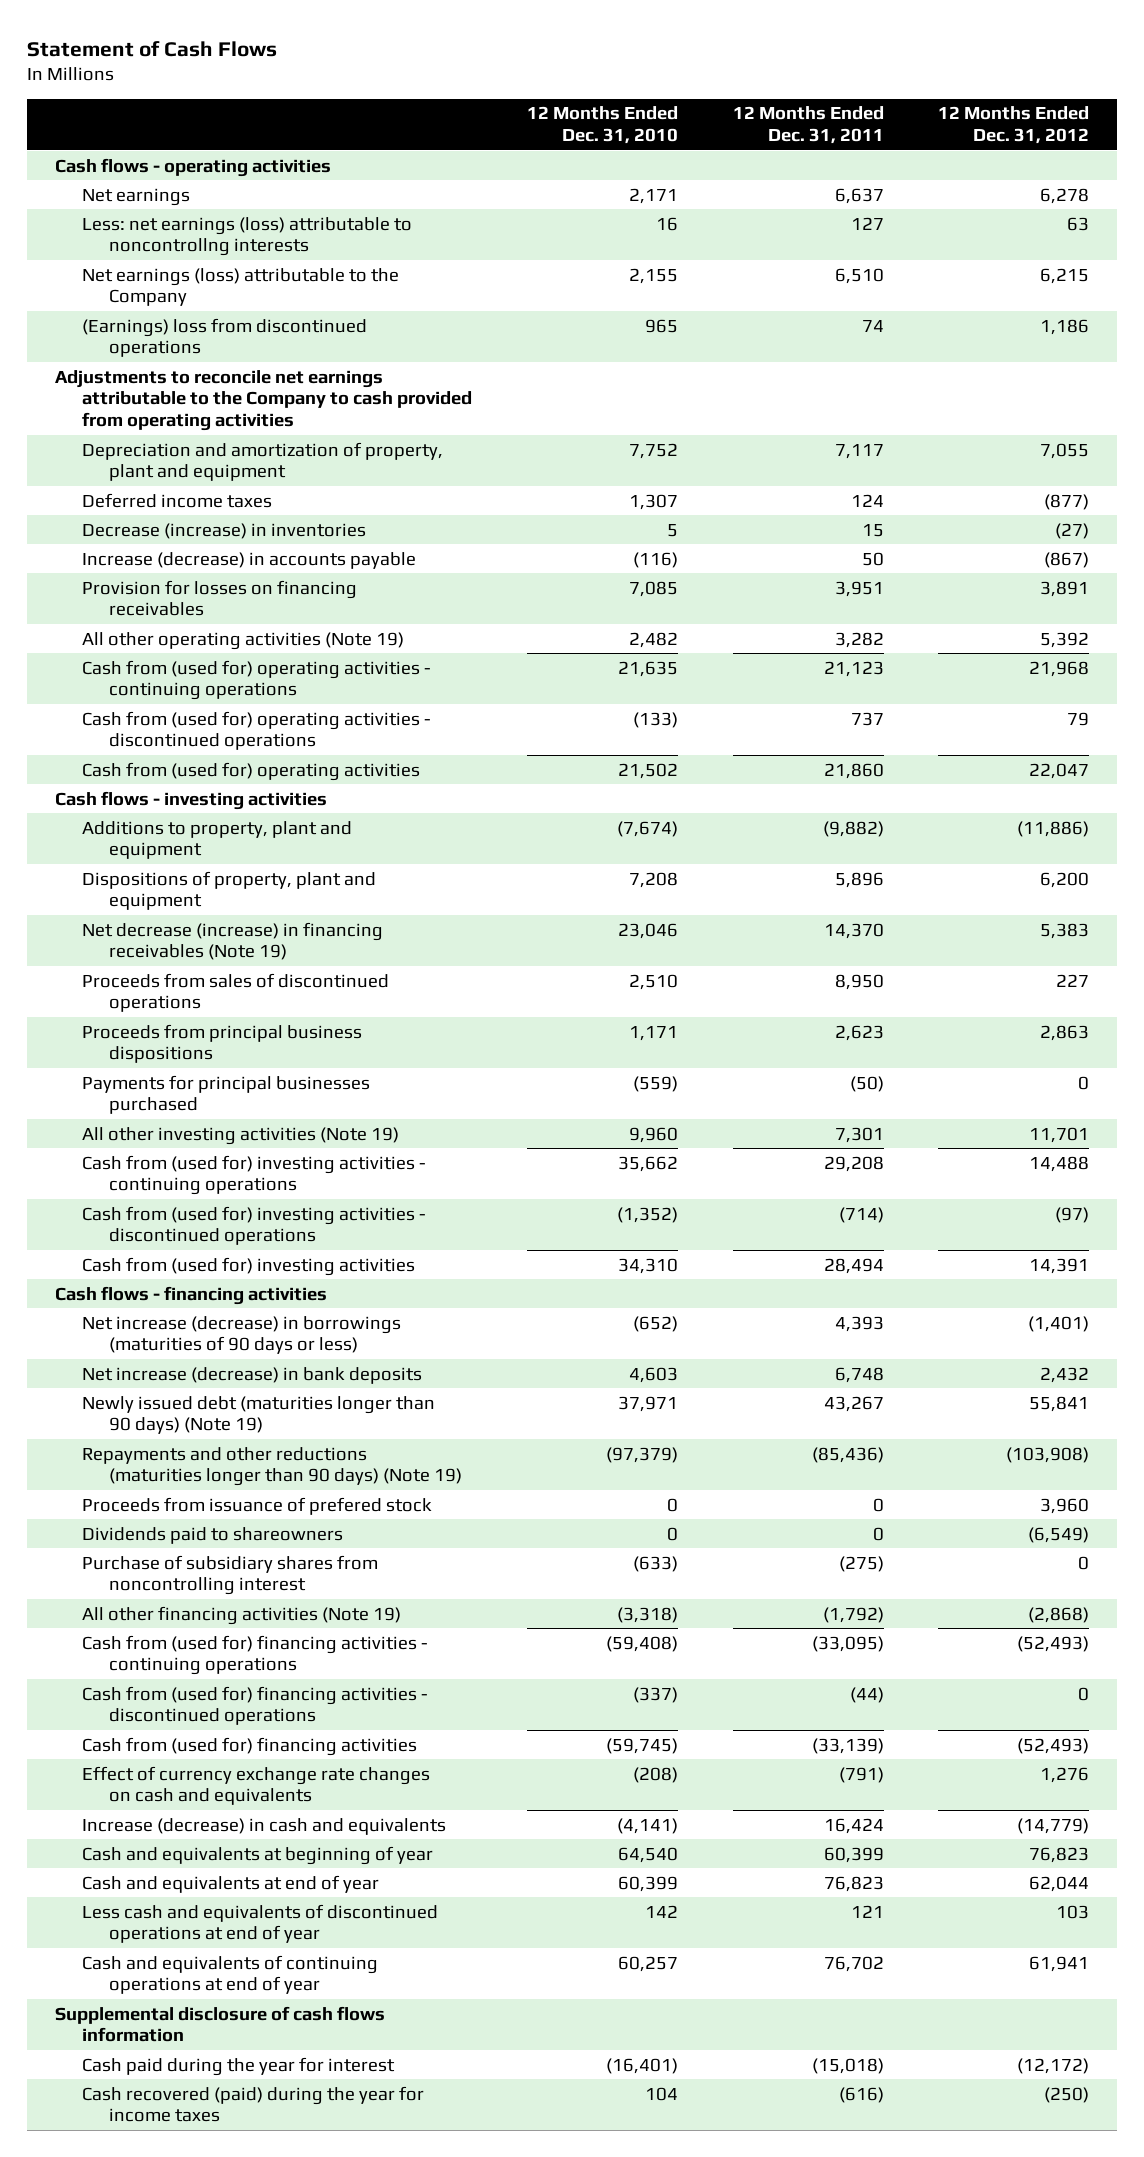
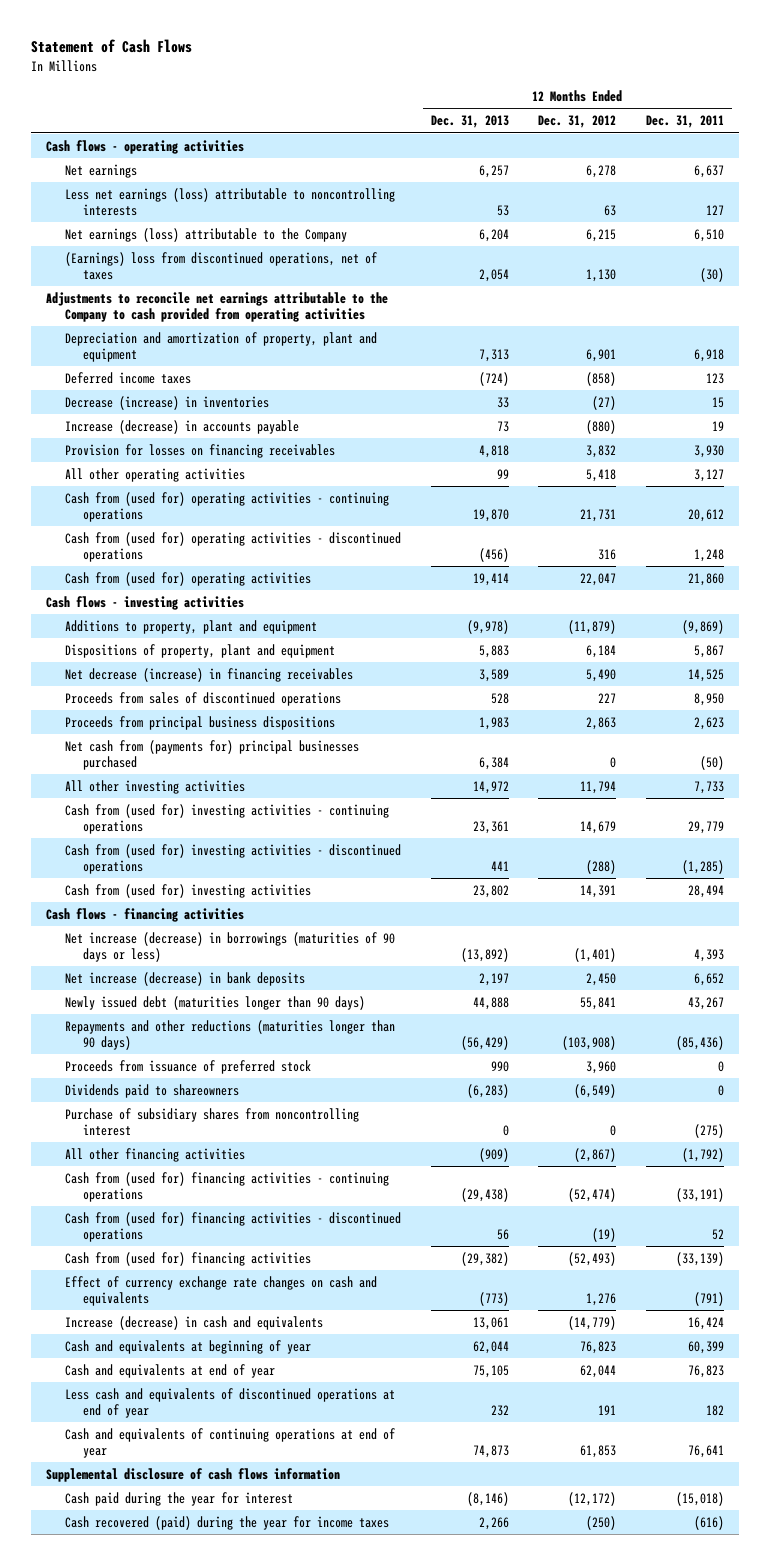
[526,106,678,145] 12 Months Ended Dec. 31, 2010 -> none
none -> [430,115,509,129] Dec. 31, 2013
[81,216,412,257] Less: net earnings (loss) attributable to noncontrollng interests -> [64,187,395,216] Less net earnings (loss) attributable to noncontrolling interests
[81,317,367,358] (Earnings) loss from discontinued operations -> [64,251,377,280] (Earnings) loss from discontinued operations, net of taxes
[861,319,884,332] 74 -> [700,267,725,282] (30)
[1040,318,1090,335] 1,186 -> [586,268,617,282] 1,130
[834,443,884,459] 7,117 -> [694,348,725,362] 6,918
[1040,442,1090,459] 7,055 -> [586,348,617,362] 6,901
[850,493,884,507] 124 -> [706,372,725,384] 123
[1044,493,1090,510] (877) -> [586,371,617,386] (858)
[861,551,884,566] 50 -> [712,420,725,431] 19
[1044,551,1090,568] (867) -> [586,419,617,434] (880)
[834,580,884,597] 3,951 -> [694,444,725,458] 3,930
[1040,580,1090,597] 3,891 -> [586,444,617,458] 3,832
[81,631,404,650] All other operating activities (Note 19) -> [64,467,245,482] All other operating activities
[834,631,884,648] 3,282 -> [694,468,725,482] 3,127
[1040,631,1090,648] 5,392 -> [586,468,617,482] 5,418
[823,660,884,677] 21,123 -> [688,508,725,522] 20,612
[1029,660,1090,677] 21,968 -> [580,508,617,522] 21,731
[850,711,884,726] 737 -> [694,548,725,562] 1,248
[1067,711,1090,726] 79 -> [598,548,617,560] 316
[822,820,884,837] (9,882) -> [682,619,725,634] (9,869)
[1017,820,1090,837] (11,886) -> [568,619,617,634] (11,879)
[834,871,884,888] 5,896 -> [694,644,725,658] 5,867
[1040,871,1090,888] 6,200 -> [586,644,617,658] 6,184
[81,921,383,961] Net decrease (increase) in financing receivables (Note 19) -> [64,667,353,682] Net decrease (increase) in financing receivables
[823,922,884,939] 14,370 -> [688,668,725,682] 14,525
[1040,922,1090,939] 5,383 -> [586,668,617,682] 5,490
[81,1074,370,1115] Payments for principal businesses purchased -> [64,739,359,770] Net cash from (payments for) principal businesses purchased
[81,1126,399,1145] All other investing activities (Note 19) -> [64,779,245,794] All other investing activities
[834,1126,884,1143] 7,301 -> [694,780,725,794] 7,733
[1029,1126,1090,1143] 11,701 -> [580,780,617,794] 11,794
[823,1155,884,1172] 29,208 -> [688,820,725,834] 29,779
[1029,1155,1090,1172] 14,488 -> [580,820,617,834] 14,679
[838,1206,884,1223] (714) -> [682,859,725,874] (1,285)
[1055,1206,1090,1223] (97) -> [586,859,617,874] (288)
[834,1366,884,1383] 6,748 -> [694,972,725,986] 6,652
[1040,1366,1090,1383] 2,432 -> [586,972,617,986] 2,450
[81,1395,435,1435] Newly issued debt (maturities longer than 90 days) (Note 19) -> [64,995,365,1010] Newly issued debt (maturities longer than 90 days)
[81,1446,462,1487] Repayments and other reductions (maturities longer than 90 days) (Note 19) -> [64,1019,395,1050] Repayments and other reductions (maturities longer than 90 days)
[81,1496,432,1515] Proceeds from issuance of prefered stock -> [64,1059,311,1074] Proceeds from issuance of preferred stock
[81,1605,401,1625] All other financing activities (Note 19) -> [64,1147,245,1162] All other financing activities
[1028,1606,1090,1623] (2,868) -> [574,1147,617,1162] (2,867)
[811,1635,884,1652] (33,095) -> [676,1187,725,1202] (33,191)
[1017,1635,1090,1652] (52,493) -> [568,1187,617,1202] (52,474)
[849,1686,884,1703] (44) -> [712,1228,725,1240] 52
[1078,1686,1090,1701] 0 -> [592,1227,617,1242] (19)
[850,1904,884,1918] 121 -> [706,1404,725,1416] 182
[1056,1904,1090,1919] 103 -> [598,1404,617,1415] 191
[823,1955,884,1972] 76,702 -> [688,1444,725,1458] 76,641
[1029,1955,1090,1972] 61,941 -> [580,1444,617,1458] 61,853

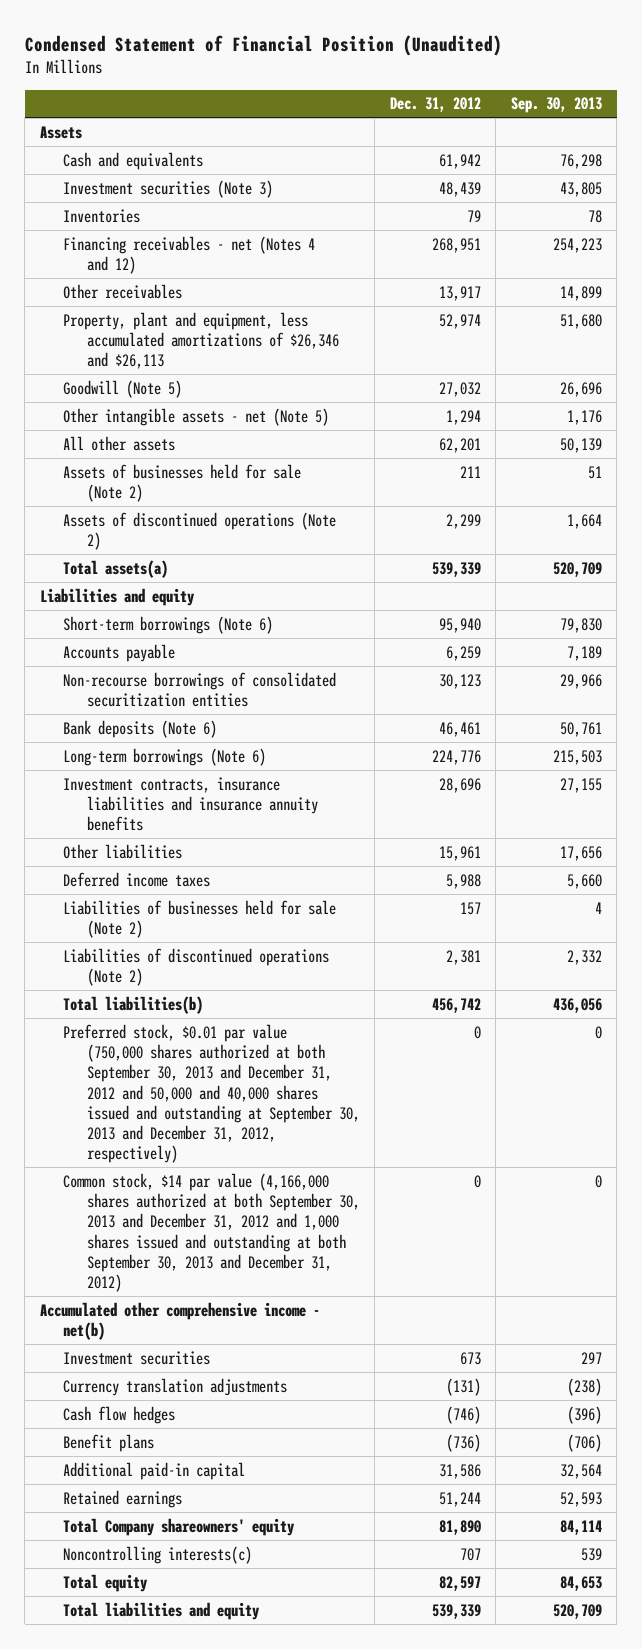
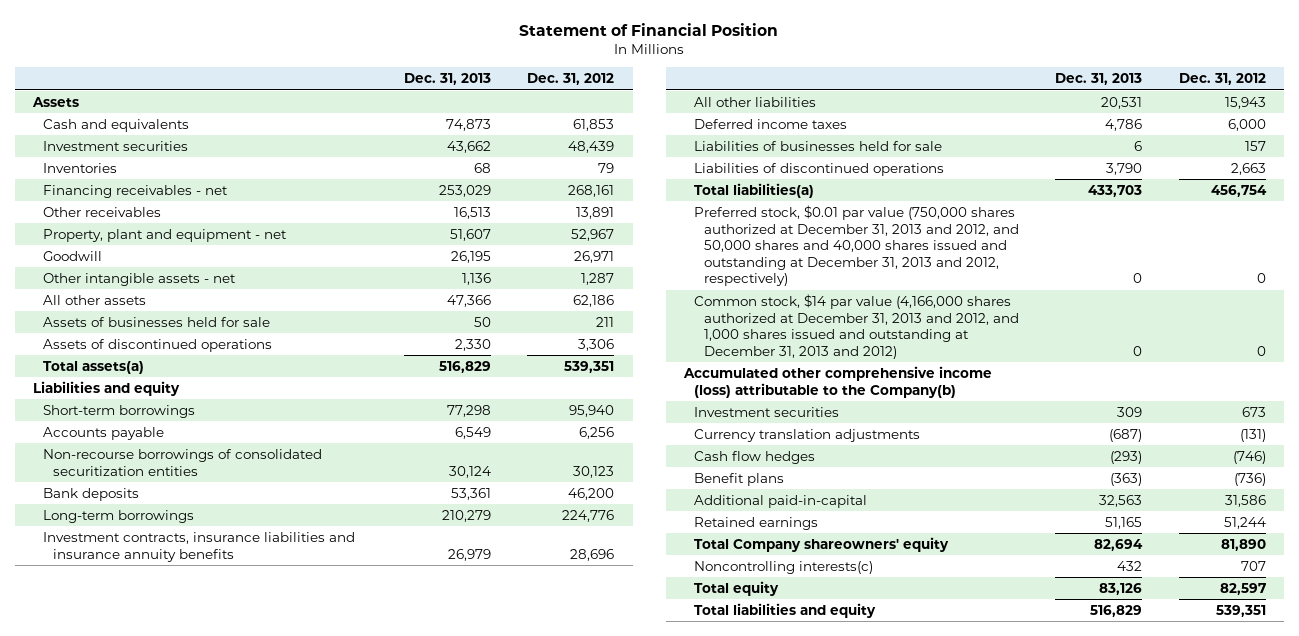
[24,34,502,56] Condensed Statement of Financial Position (Unaudited) -> [519,22,779,36] Statement of Financial Position
[510,97,602,114] Sep. 30, 2013 -> none
none -> [403,73,491,86] Dec. 31, 2013
[438,153,481,169] 61,942 -> [573,118,615,131] 61,853
[63,179,274,198] Investment securities (Note 3) -> [42,140,188,151] Investment securities
[63,235,316,274] Financing receivables - net (Notes 4 and 12) -> [42,184,228,198] Financing receivables - net
[431,237,481,253] 268,951 -> [568,184,615,197] 268,161
[438,285,481,301] 13,917 -> [576,206,615,219] 13,891
[63,311,339,370] Property, plant and equipment, less accumulated amortizations of $26,346 and $26,113 -> [42,228,287,242] Property, plant and equipment - net
[438,313,481,329] 52,974 -> [571,228,615,241] 52,967
[63,379,183,398] Goodwill (Note 5) -> [42,250,102,261] Goodwill
[438,381,481,397] 27,032 -> [574,250,615,263] 26,971
[63,407,330,426] Other intangible assets - net (Note 5) -> [42,272,236,286] Other intangible assets - net
[445,409,481,425] 1,294 -> [581,272,615,285] 1,287
[438,437,481,453] 62,201 -> [573,294,615,307] 62,186
[63,463,302,502] Assets of businesses held for sale (Note 2) -> [42,316,270,327] Assets of businesses held for sale
[63,511,337,550] Assets of discontinued operations (Note 2) -> [42,338,272,352] Assets of discontinued operations
[445,513,481,529] 2,299 -> [578,338,615,351] 3,306
[431,561,481,577] 539,339 -> [564,360,615,373] 539,351
[63,615,274,634] Short-term borrowings (Note 6) -> [42,404,195,418] Short-term borrowings
[445,645,481,661] 6,259 -> [579,426,615,439] 6,256
[63,719,218,738] Bank deposits (Note 6) -> [42,487,139,501] Bank deposits
[438,721,481,737] 46,461 -> [568,487,615,500] 46,200
[63,747,267,766] Long-term borrowings (Note 6) -> [42,509,194,523] Long-term borrowings
[63,843,183,859] Other liabilities -> [694,96,817,107] All other liabilities
[438,845,481,861] 15,961 -> [1224,96,1266,109] 15,943
[445,873,481,889] 5,988 -> [1227,118,1266,131] 6,000
[63,899,337,938] Liabilities of businesses held for sale (Note 2) -> [694,140,943,151] Liabilities of businesses held for sale
[63,947,330,986] Liabilities of discontinued operations (Note 2) -> [694,162,945,176] Liabilities of discontinued operations
[445,949,481,965] 2,381 -> [1230,162,1266,175] 2,663
[63,995,204,1014] Total liabilities(b) -> [694,182,815,198] Total liabilities(a)
[431,997,481,1013] 456,742 -> [1210,184,1267,197] 456,754
[63,1023,360,1164] Preferred stock, $0.01 par value (750,000 shares authorized at both September 30, 2013 and December 31, 2012 and 50,000 and 40,000 shares issued and outstanding at September 30, 2013 and December 31, 2012, respectively) -> [694,204,1019,287] Preferred stock, $0.01 par value (750,000 shares authorized at December 31, 2013 and 2012, and 50,000 shares and 40,000 shares issued and outstanding at December 31, 2013 and 2012, respectively)
[63,1172,360,1293] Common stock, $14 par value (4,166,000 shares authorized at both September 30, 2013 and December 31, 2012 and 1,000 shares issued and outstanding at both September 30, 2013 and December 31, 2012) -> [694,293,1019,359] Common stock, $14 par value (4,166,000 shares authorized at December 31, 2013 and 2012, and 1,000 shares issued and outstanding at December 31, 2013 and 2012)
[39,1301,320,1340] Accumulated other comprehensive income - net(b) -> [683,365,993,398] Accumulated other comprehensive income (loss) attributable to the Company(b)
[63,1461,246,1480] Additional paid-in capital -> [694,494,868,508] Additional paid-in-capital
[431,1603,481,1619] 539,339 -> [1215,604,1266,617] 539,351

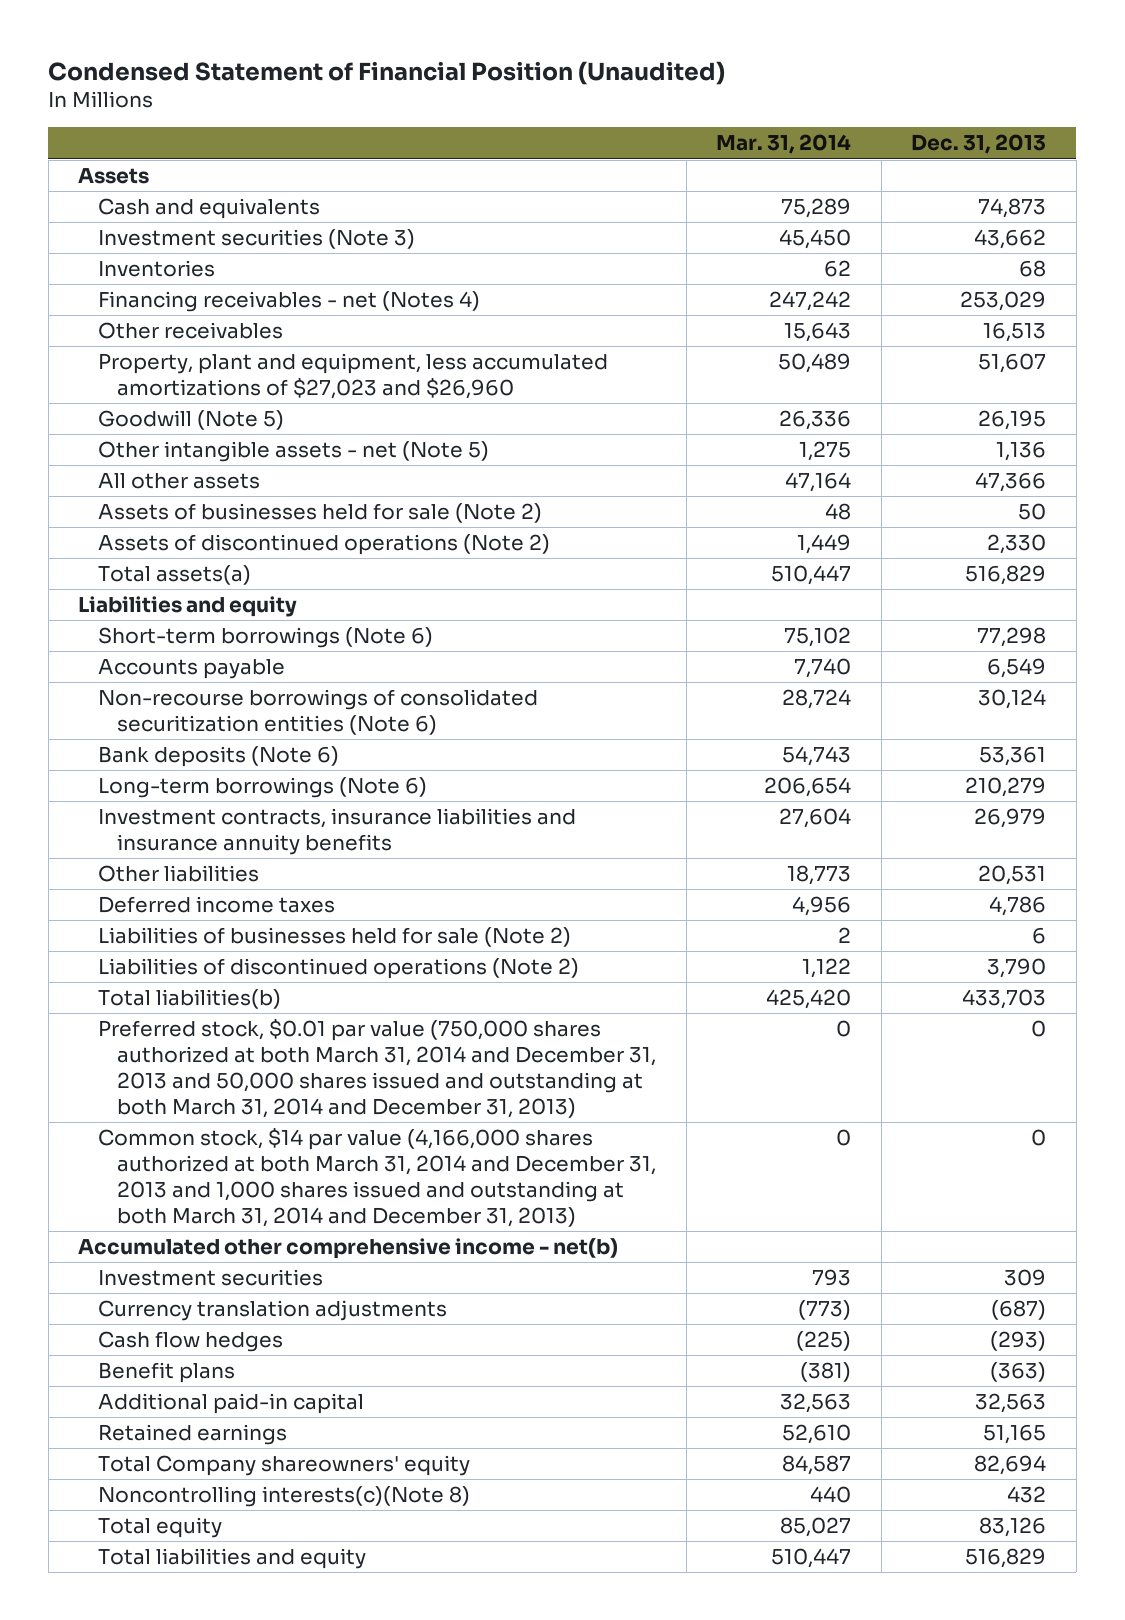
[519,22,779,36] Statement of Financial Position -> [48,60,726,85] Condensed Statement of Financial Position (Unaudited)
[527,73,615,86] Dec. 31, 2012 -> none
none -> [716,134,852,155] Mar. 31, 2014
[42,140,188,151] Investment securities -> [97,228,415,249] Investment securities (Note 3)
[42,184,228,198] Financing receivables - net -> [97,290,480,312] Financing receivables - net (Notes 4)
[42,228,287,242] Property, plant and equipment - net -> [97,352,608,400] Property, plant and equipment, less accumulated amortizations of $27,023 and $26,960
[42,250,102,261] Goodwill -> [97,409,284,430] Goodwill (Note 5)
[42,272,236,286] Other intangible assets - net -> [97,440,489,462] Other intangible assets - net (Note 5)
[42,316,270,327] Assets of businesses held for sale -> [97,502,542,523] Assets of businesses held for sale (Note 2)
[42,338,272,352] Assets of discontinued operations -> [97,533,550,555] Assets of discontinued operations (Note 2)
[42,404,195,418] Short-term borrowings -> [97,626,433,648] Short-term borrowings (Note 6)
[42,448,322,476] Non-recourse borrowings of consolidated securitization entities -> [97,688,538,736] Non-recourse borrowings of consolidated securitization entities (Note 6)
[42,487,139,501] Bank deposits -> [97,745,339,767] Bank deposits (Note 6)
[42,509,194,523] Long-term borrowings -> [97,776,427,798] Long-term borrowings (Note 6)
[694,96,817,107] All other liabilities -> [97,864,259,882] Other liabilities
[694,140,943,151] Liabilities of businesses held for sale -> [97,926,571,947] Liabilities of businesses held for sale (Note 2)
[694,162,945,176] Liabilities of discontinued operations -> [97,957,579,979] Liabilities of discontinued operations (Note 2)
[694,182,815,198] Total liabilities(a) -> [97,988,281,1009] Total liabilities(b)
[694,204,1019,287] Preferred stock, $0.01 par value (750,000 shares authorized at December 31, 2013 and 2012, and 50,000 shares and 40,000 shares issued and outstanding at December 31, 2013 and 2012, respectively) -> [97,1018,657,1119] Preferred stock, $0.01 par value (750,000 shares authorized at both March 31, 2014 and December 31, 2013 and 50,000 shares issued and outstanding at both March 31, 2014 and December 31, 2013)
[694,293,1019,359] Common stock, $14 par value (4,166,000 shares authorized at December 31, 2013 and 2012, and 1,000 shares issued and outstanding at December 31, 2013 and 2012) -> [97,1127,657,1228] Common stock, $14 par value (4,166,000 shares authorized at both March 31, 2014 and December 31, 2013 and 1,000 shares issued and outstanding at both March 31, 2014 and December 31, 2013)
[683,365,993,398] Accumulated other comprehensive income (loss) attributable to the Company(b) -> [78,1237,619,1259] Accumulated other comprehensive income - net(b)
[694,494,868,508] Additional paid-in-capital -> [97,1392,364,1414] Additional paid-in capital
[694,560,874,574] Noncontrolling interests(c) -> [97,1485,470,1507] Noncontrolling interests(c)(Note 8)

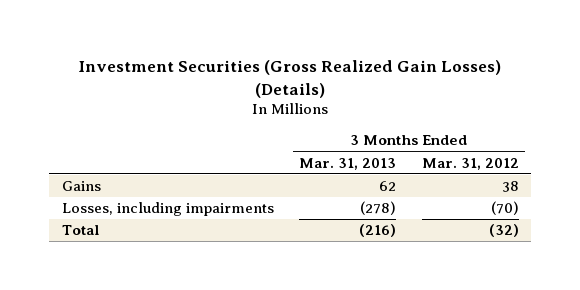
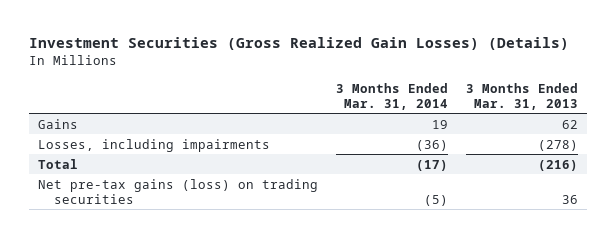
[421,157,519,170] Mar. 31, 2012 -> none
none -> [335,82,448,110] 3 Months Ended Mar. 31, 2014
none -> [37,178,318,204] Net pre-tax gains (loss) on trading securities

